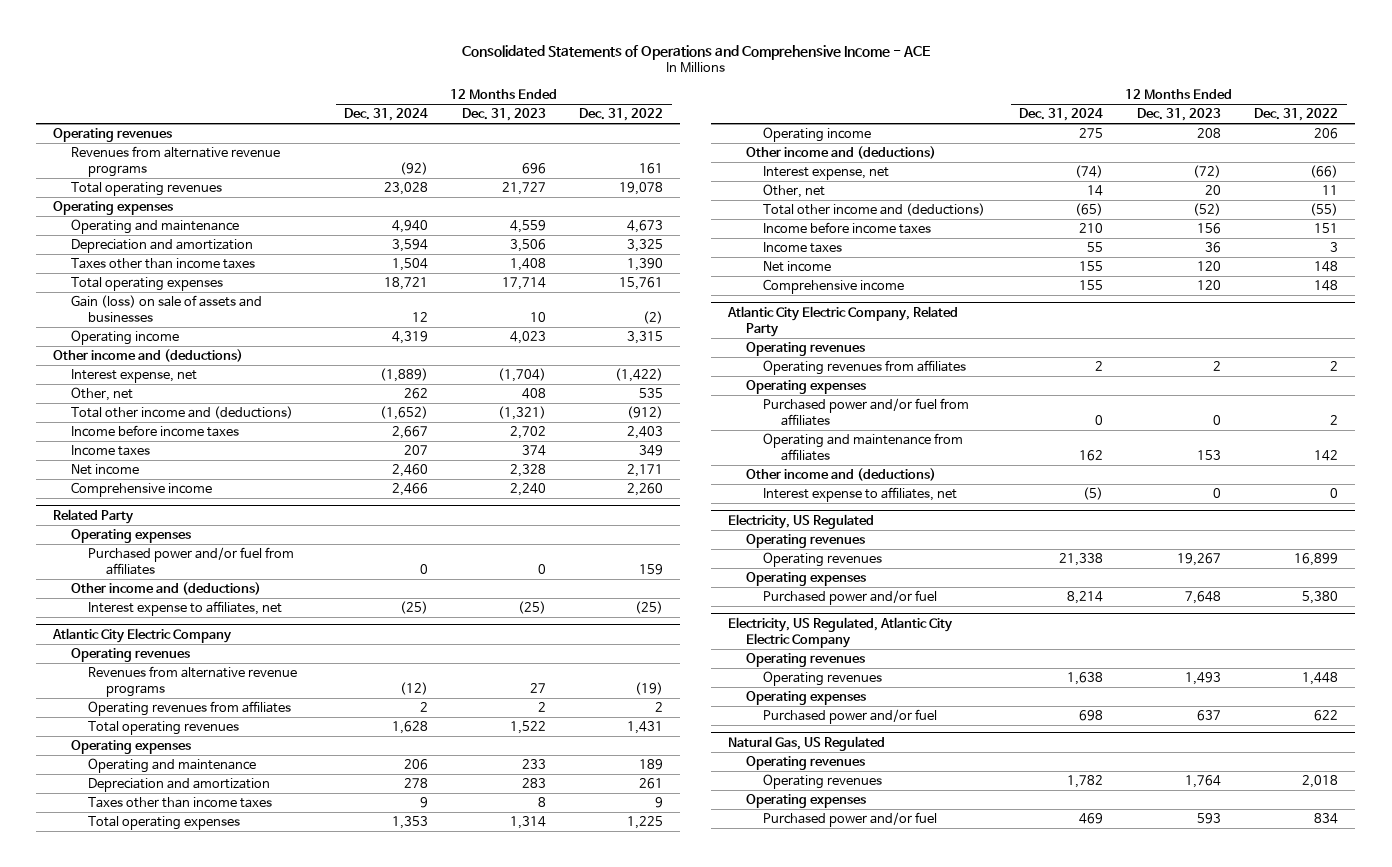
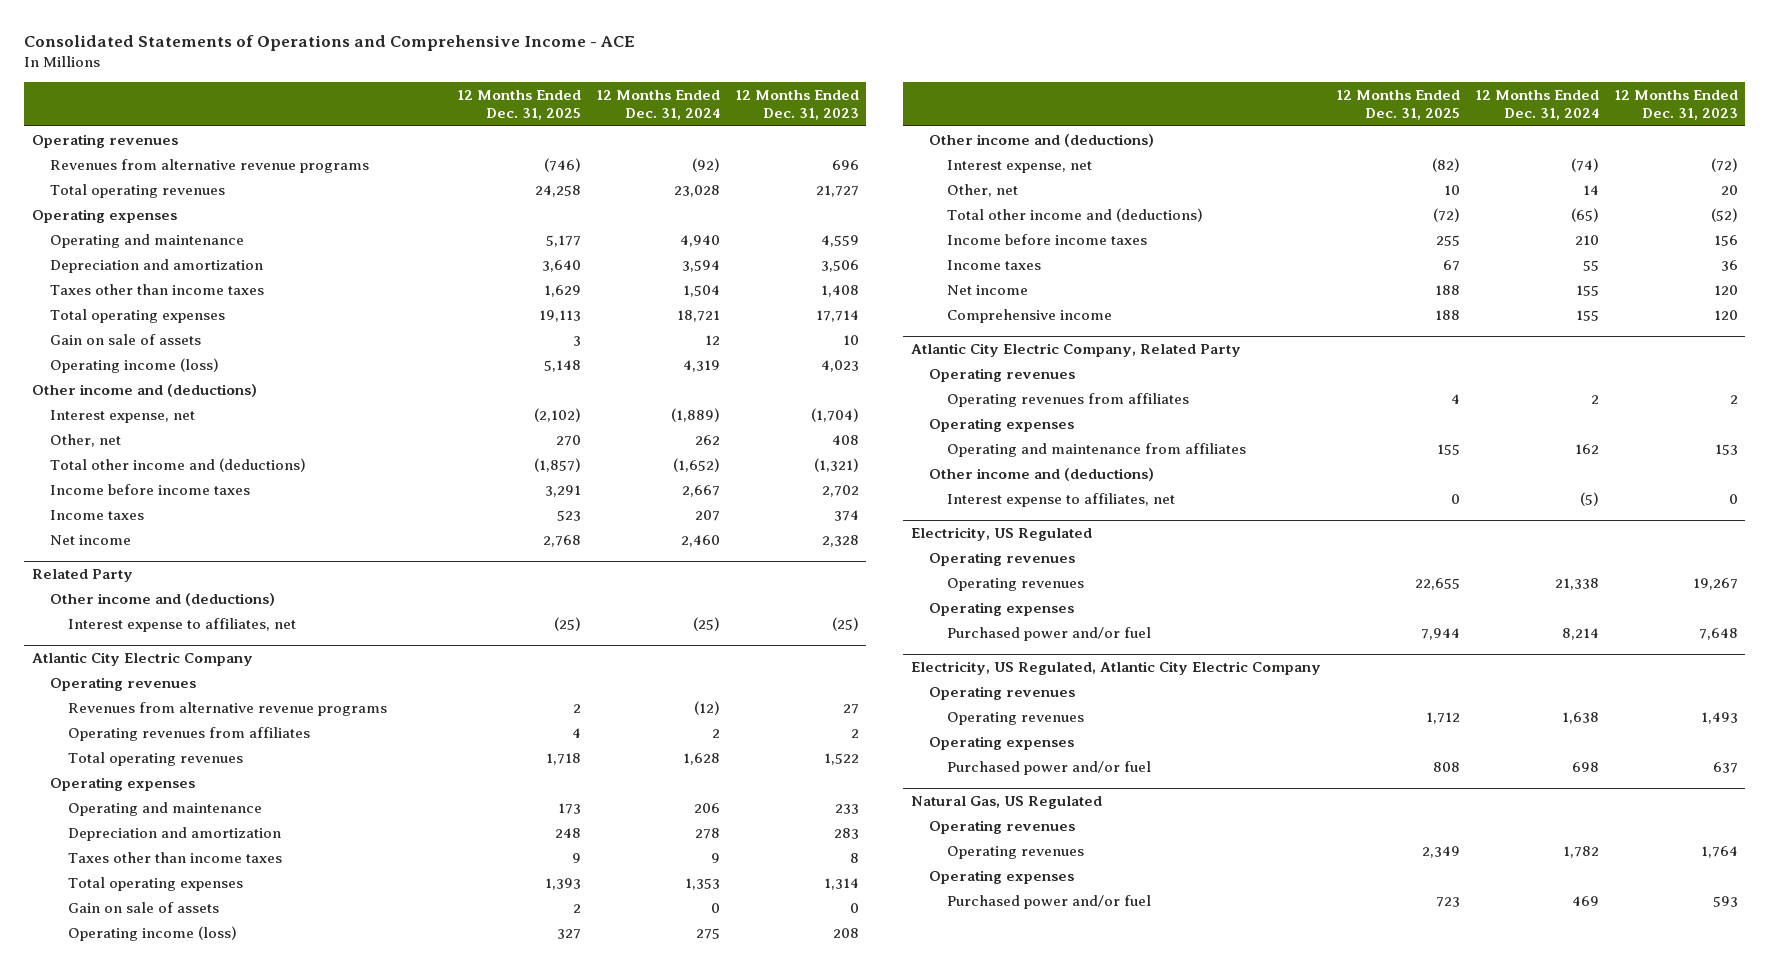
[579,108,664,122] Dec. 31, 2022 -> none
none -> [456,89,581,121] 12 Months Ended Dec. 31, 2025
[70,295,262,323] Gain (loss) on sale of assets and businesses -> [49,333,201,345] Gain on sale of assets
[70,330,179,346] Operating income -> [49,357,219,373] Operating income (loss)
[70,482,212,498] Comprehensive income -> none
[70,529,191,544] Operating expenses -> none
[88,547,295,576] Purchased power and/or fuel from affiliates -> none
none -> [67,901,219,913] Gain on sale of assets
[763,127,872,143] Operating income -> [67,925,237,941] Operating income (loss)
[763,398,970,427] Purchased power and/or fuel from affiliates -> none

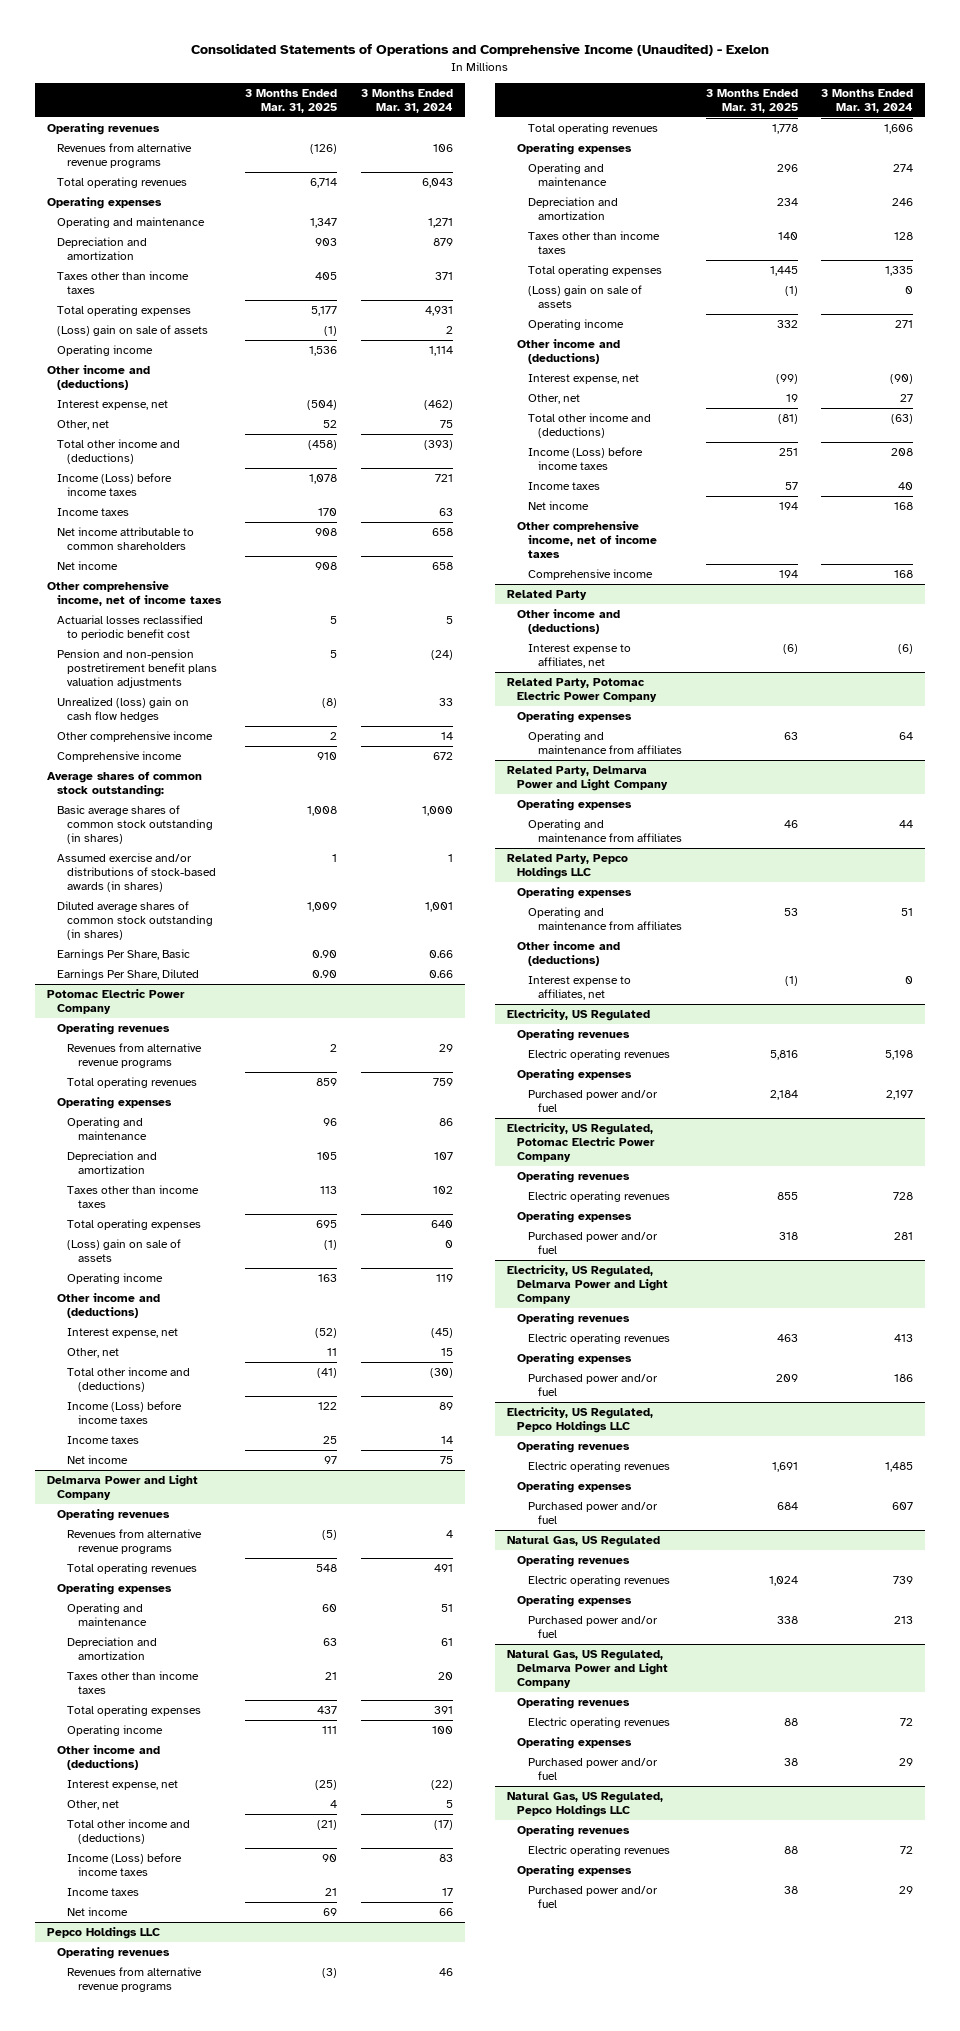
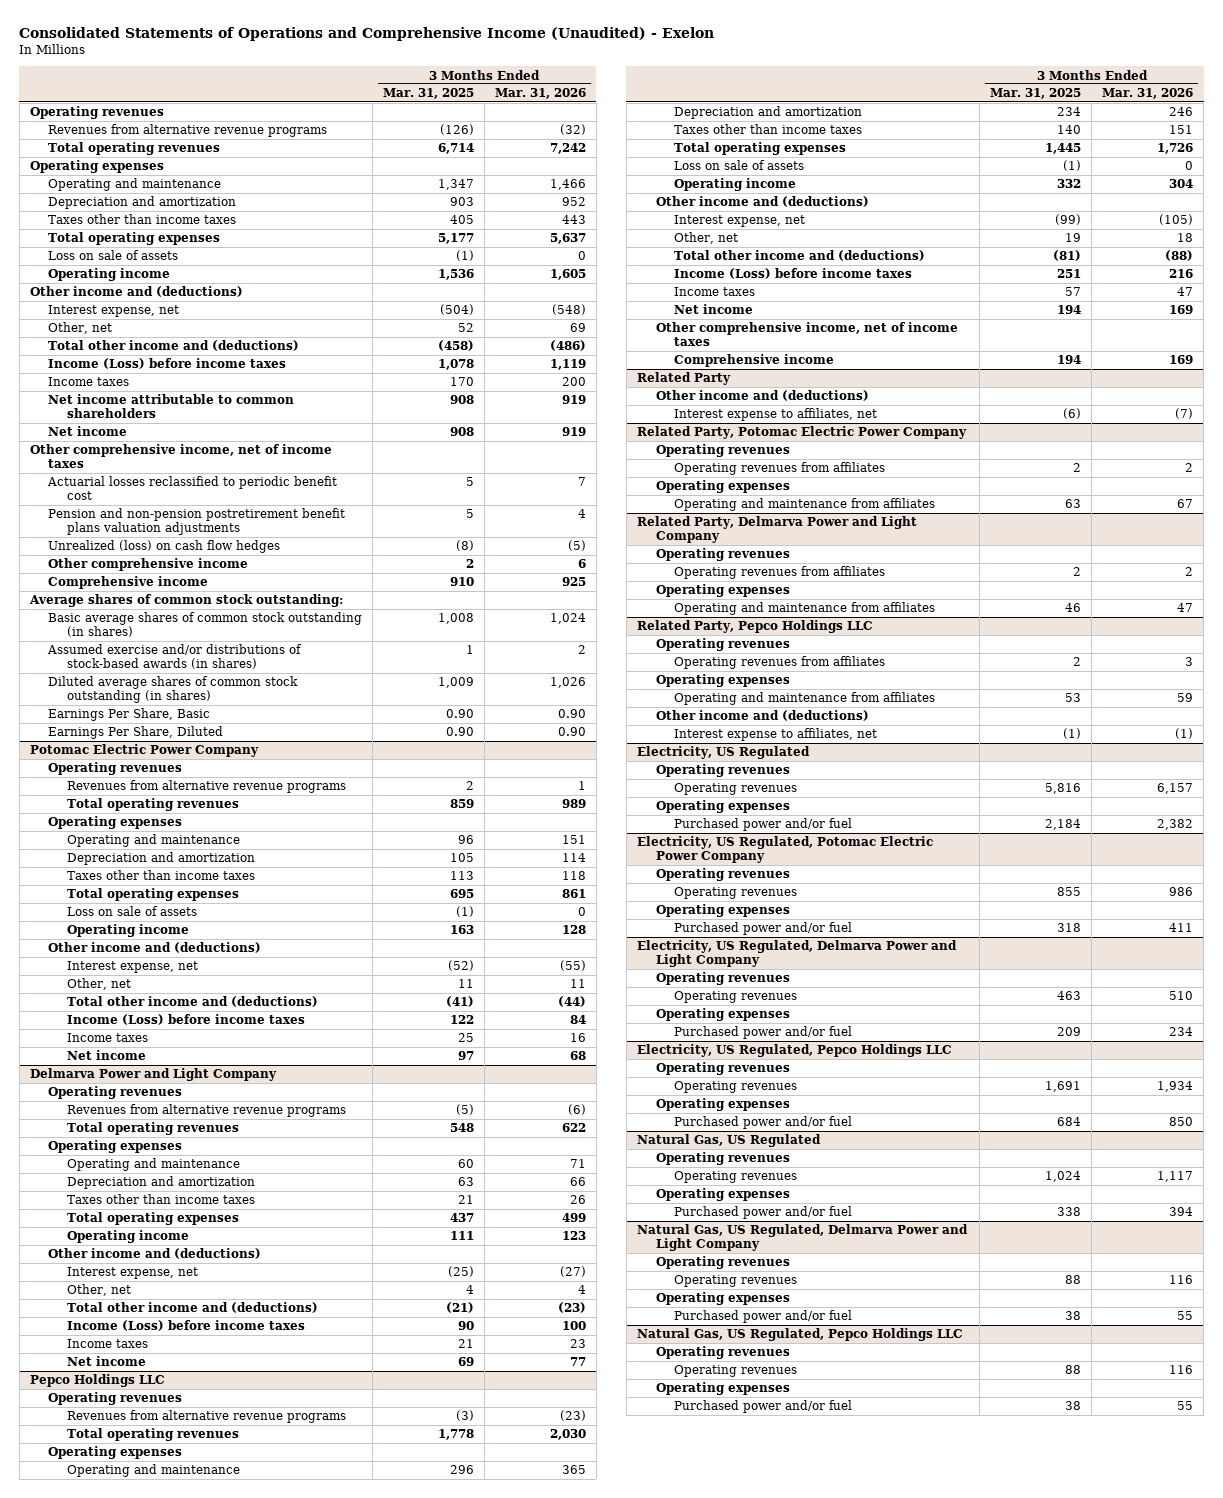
[360,88,453,113] 3 Months Ended Mar. 31, 2024 -> none
none -> [494,88,586,100] Mar. 31, 2026
[57,325,209,337] (Loss) gain on sale of assets -> [48,250,179,261] Loss on sale of assets
[57,697,190,723] Unrealized (loss) gain on cash flow hedges -> [48,540,281,554] Unrealized (loss) on cash flow hedges
[67,1239,182,1263] (Loss) gain on sale of assets -> [66,906,197,917] Loss on sale of assets
[527,285,642,309] (Loss) gain on sale of assets -> [674,160,805,171] Loss on sale of assets
none -> [655,444,790,458] Operating revenues
none -> [674,462,886,476] Operating revenues from affiliates
none -> [655,548,790,562] Operating revenues
none -> [674,566,886,580] Operating revenues from affiliates
none -> [655,638,790,652] Operating revenues
none -> [674,656,886,670] Operating revenues from affiliates
[527,1049,670,1061] Electric operating revenues -> [674,783,798,796] Operating revenues
[527,1191,670,1203] Electric operating revenues -> [674,887,798,900] Operating revenues
[527,1333,670,1345] Electric operating revenues -> [674,991,798,1004] Operating revenues
[527,1461,670,1473] Electric operating revenues -> [674,1081,798,1094] Operating revenues
[527,1575,670,1587] Electric operating revenues -> [674,1171,798,1184] Operating revenues
[527,1717,670,1729] Electric operating revenues -> [674,1275,798,1288] Operating revenues
[527,1845,670,1857] Electric operating revenues -> [674,1365,798,1378] Operating revenues

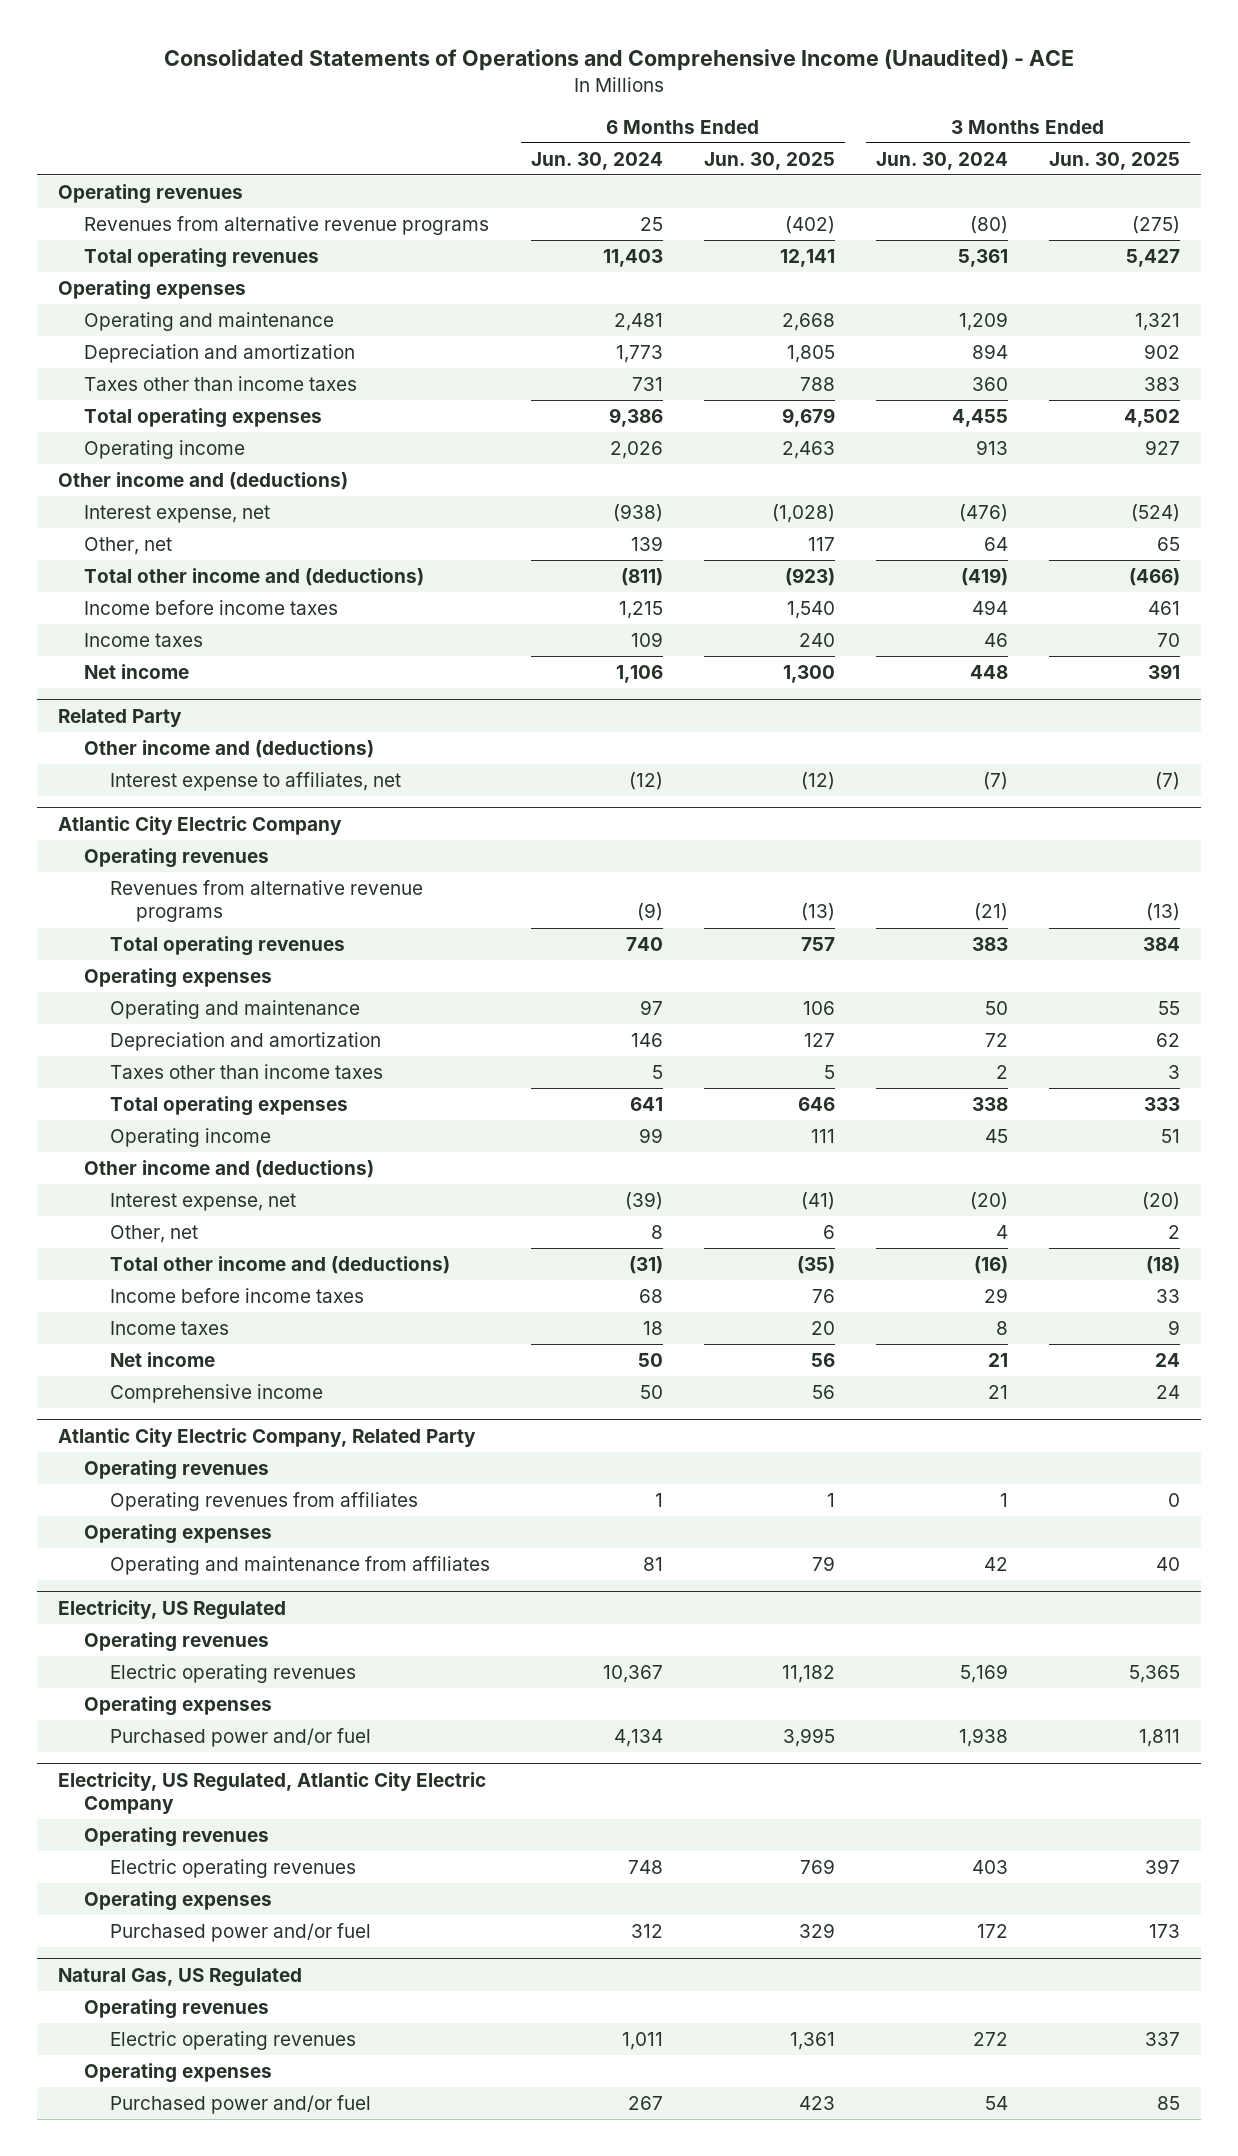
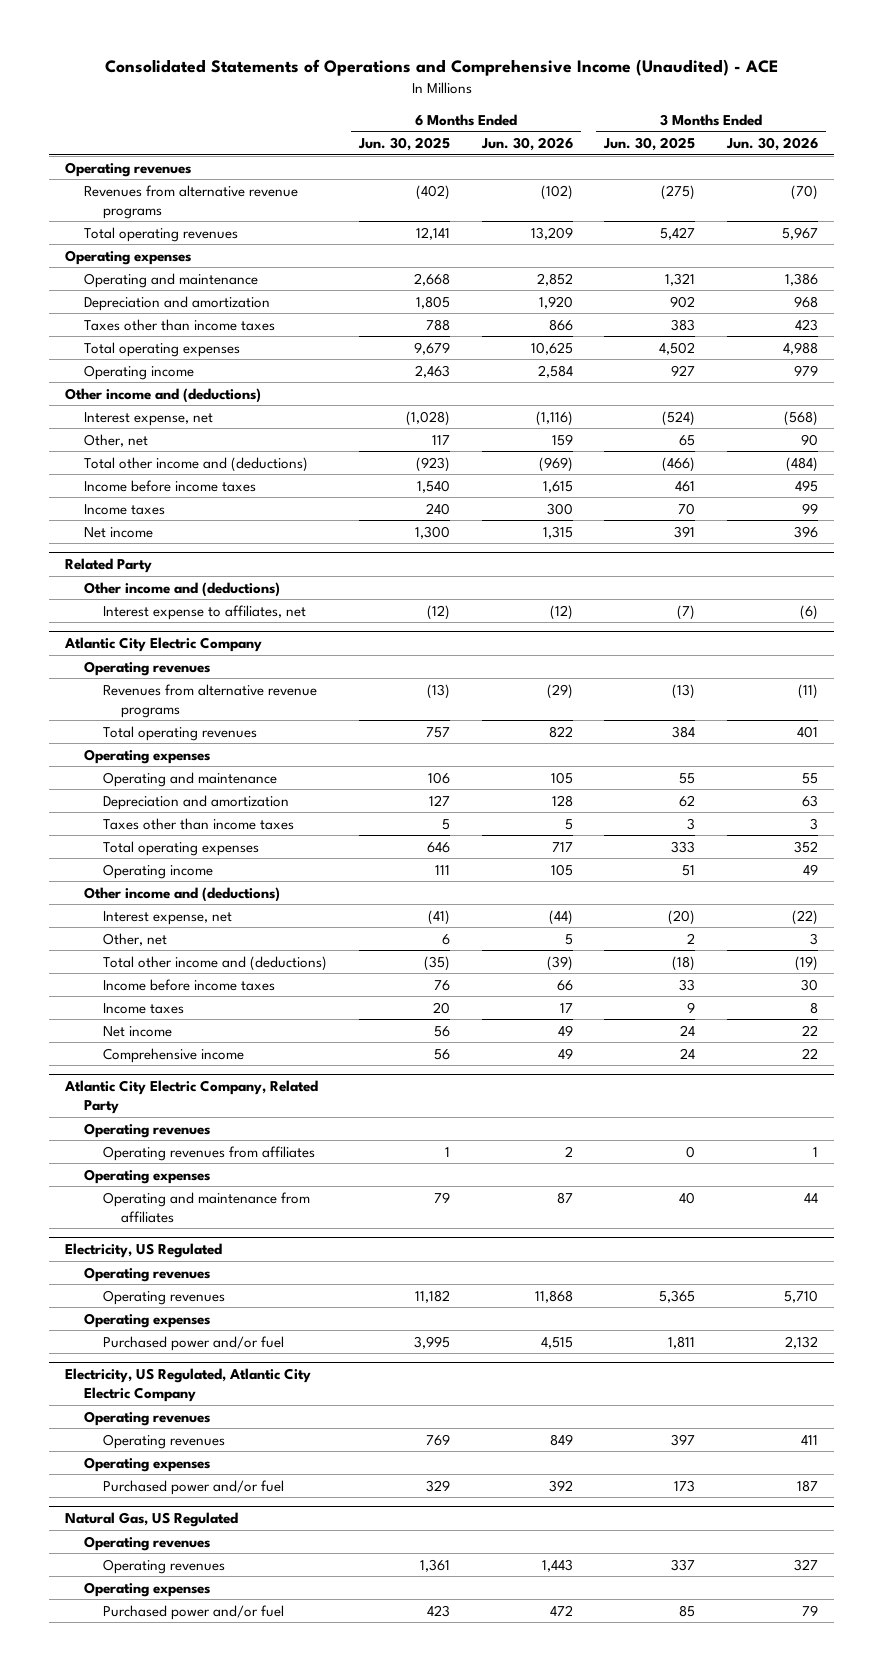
[530,151,663,170] Jun. 30, 2024 -> none
[875,151,1008,170] Jun. 30, 2024 -> none
none -> [480,137,573,152] Jun. 30, 2026
none -> [726,137,819,152] Jun. 30, 2026
[109,1663,356,1683] Electric operating revenues -> [102,1289,225,1305] Operating revenues
[109,1858,356,1878] Electric operating revenues -> [102,1433,225,1449] Operating revenues
[109,2030,356,2050] Electric operating revenues -> [102,1558,225,1574] Operating revenues

